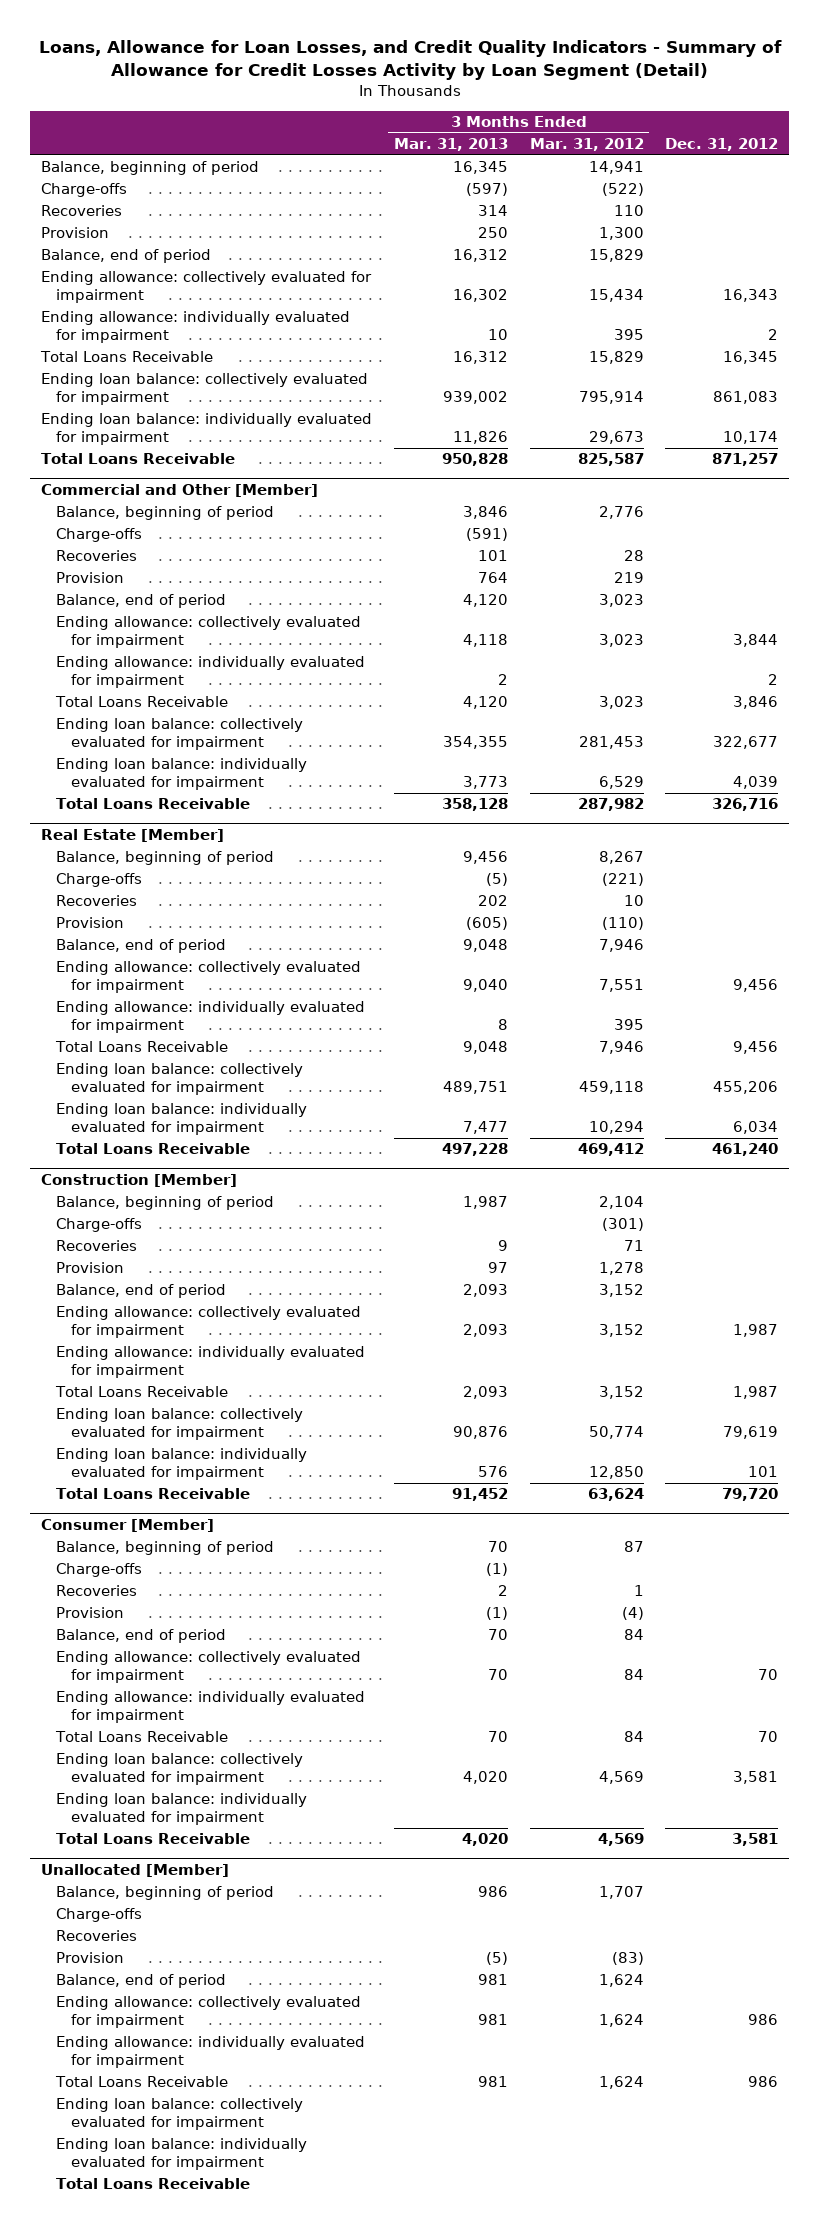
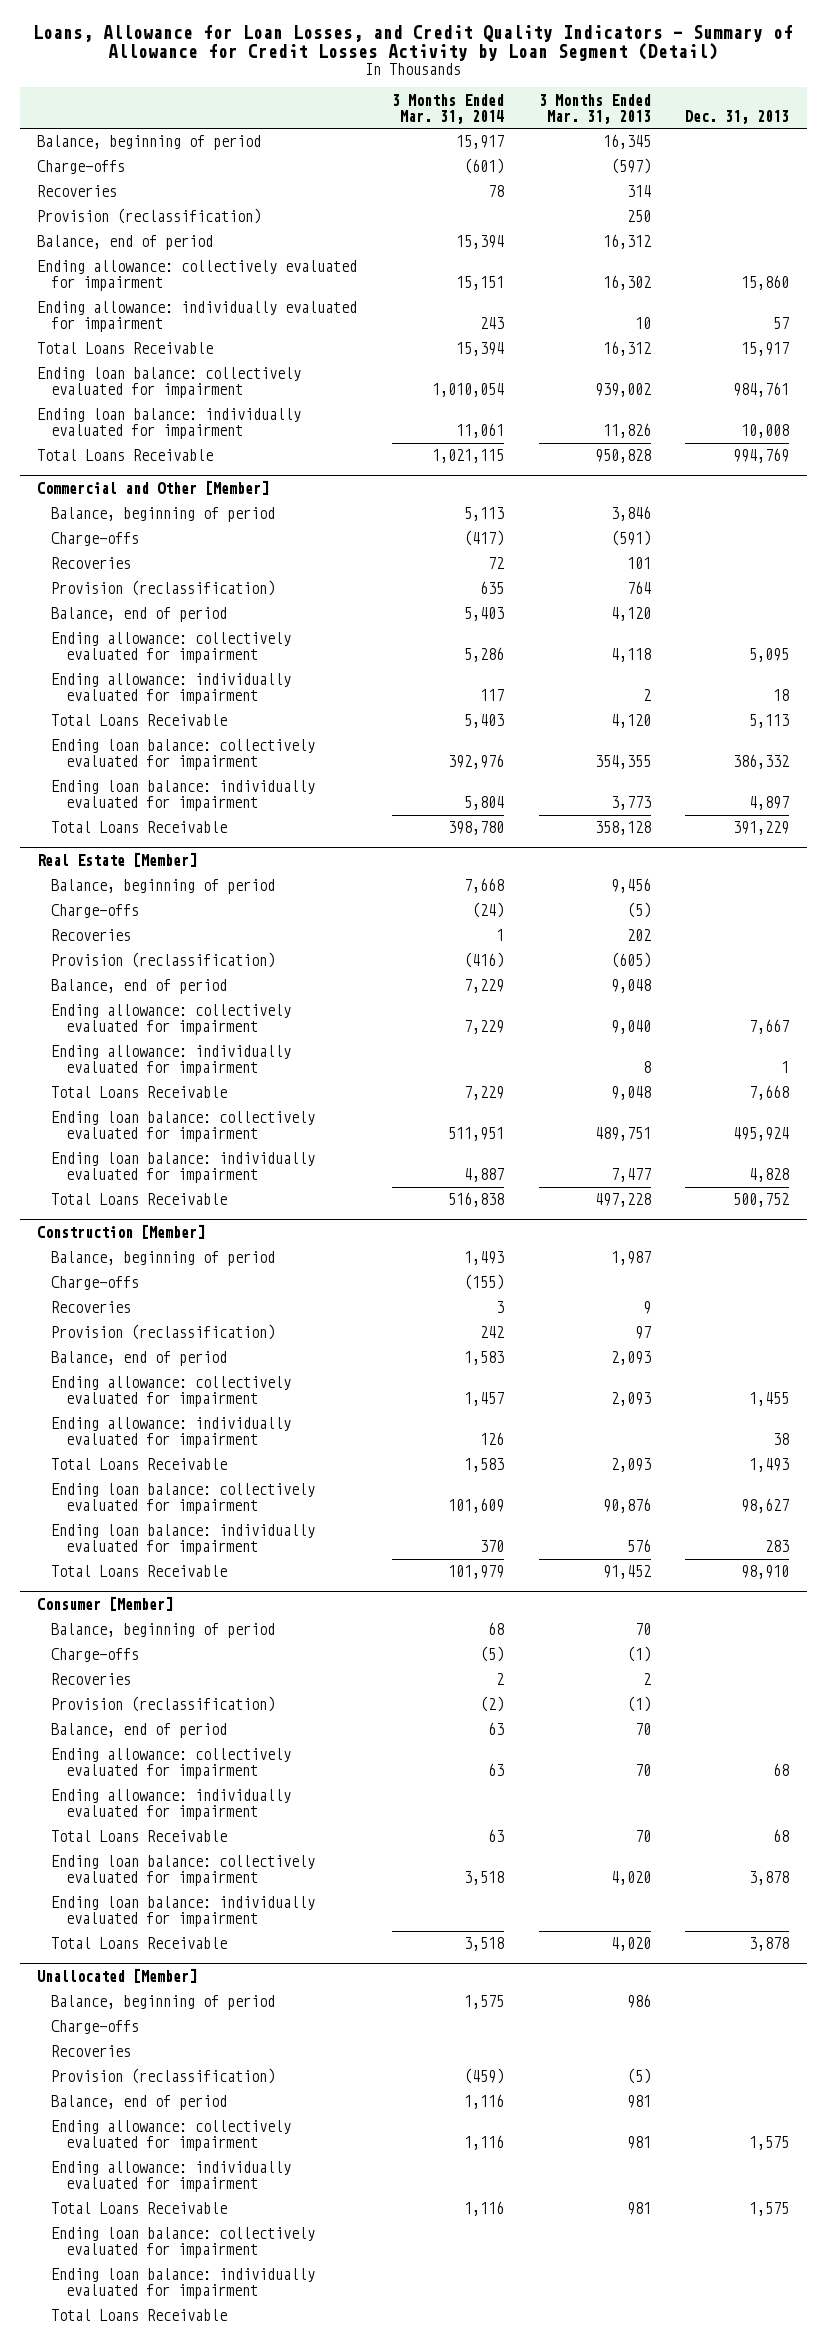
[529,138,644,152] Mar. 31, 2012 -> none
[665,138,779,152] Dec. 31, 2012 -> none
none -> [391,93,504,124] 3 Months Ended Mar. 31, 2014
none -> [685,109,790,124] Dec. 31, 2013
[41,227,110,239] Provision -> [36,208,261,225] Provision (reclassification)
[55,572,124,584] Provision -> [51,580,276,597] Provision (reclassification)
[55,917,124,929] Provision -> [51,952,276,969] Provision (reclassification)
[55,1262,124,1274] Provision -> [51,1324,276,1341] Provision (reclassification)
[55,1607,124,1619] Provision -> [51,1696,276,1713] Provision (reclassification)
[55,1952,124,1964] Provision -> [51,2068,276,2085] Provision (reclassification)

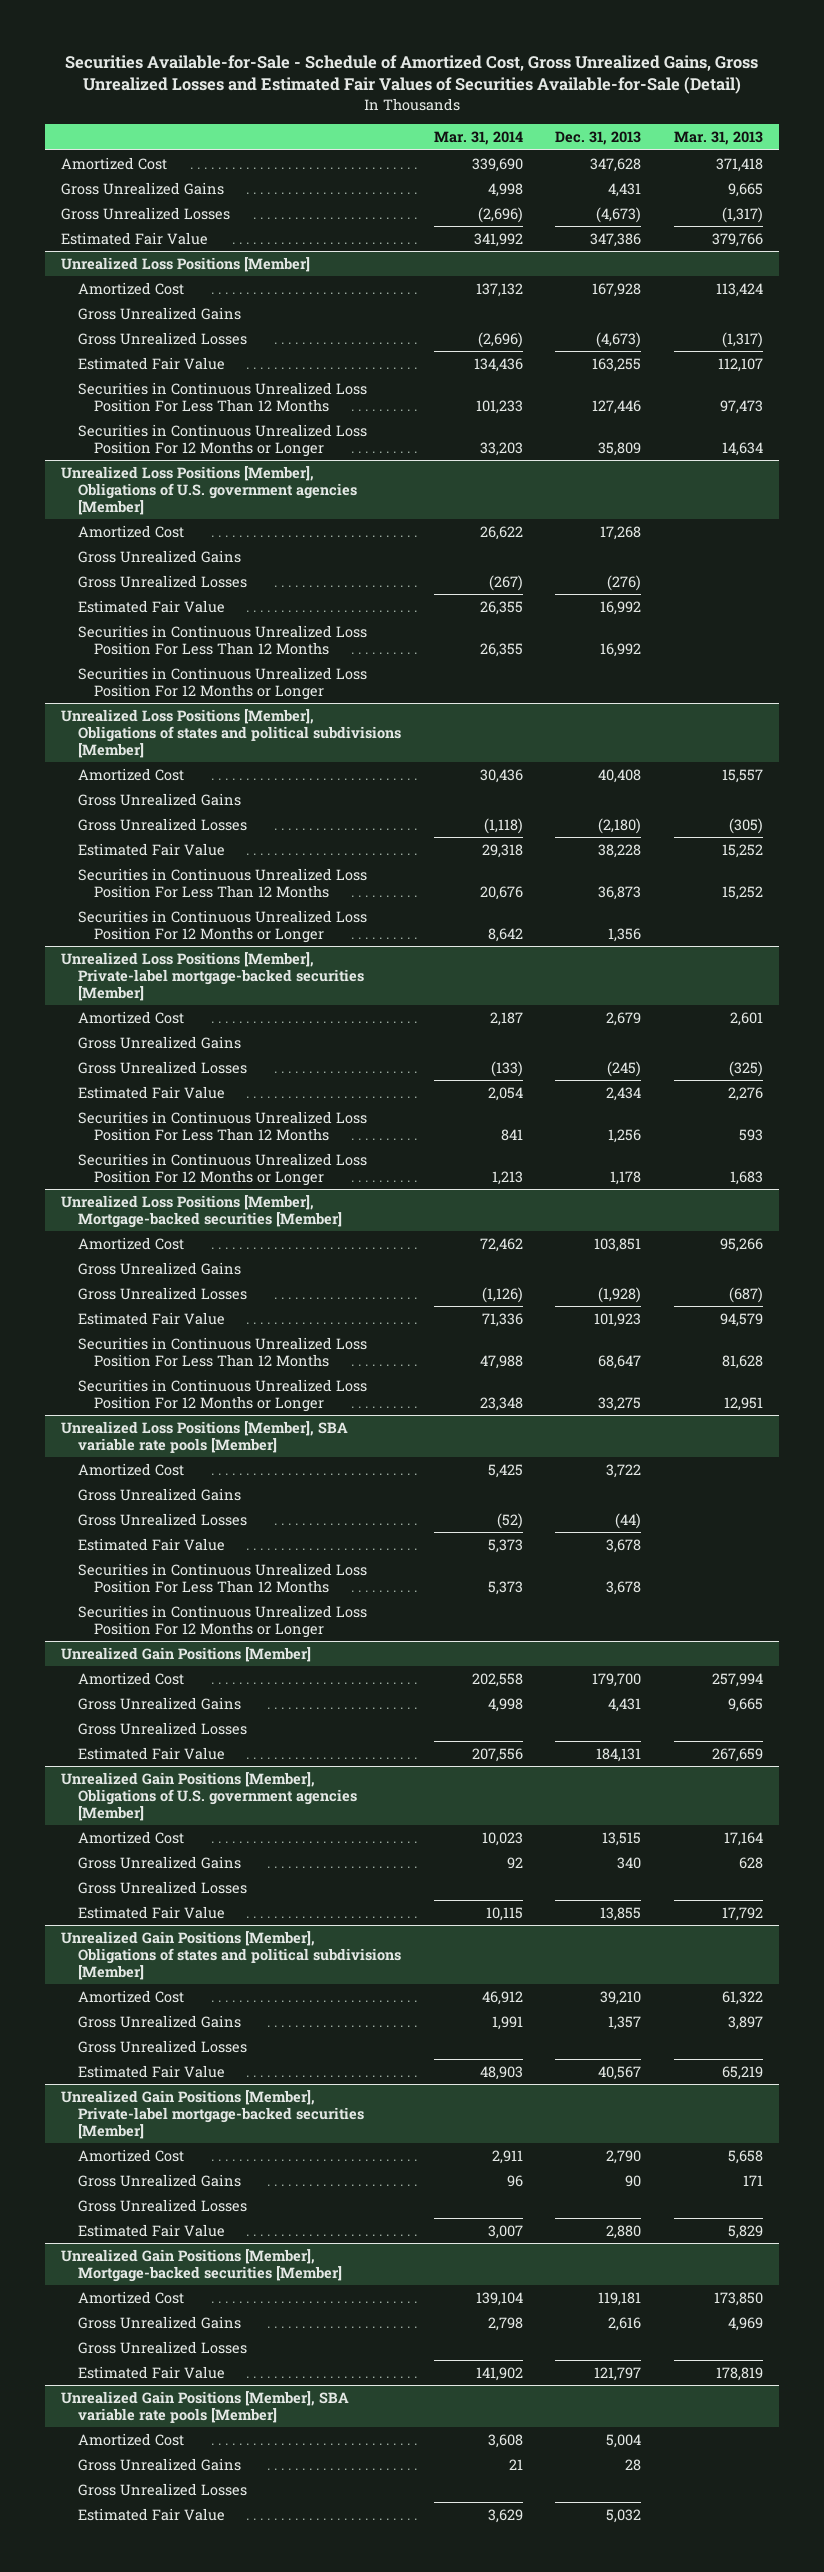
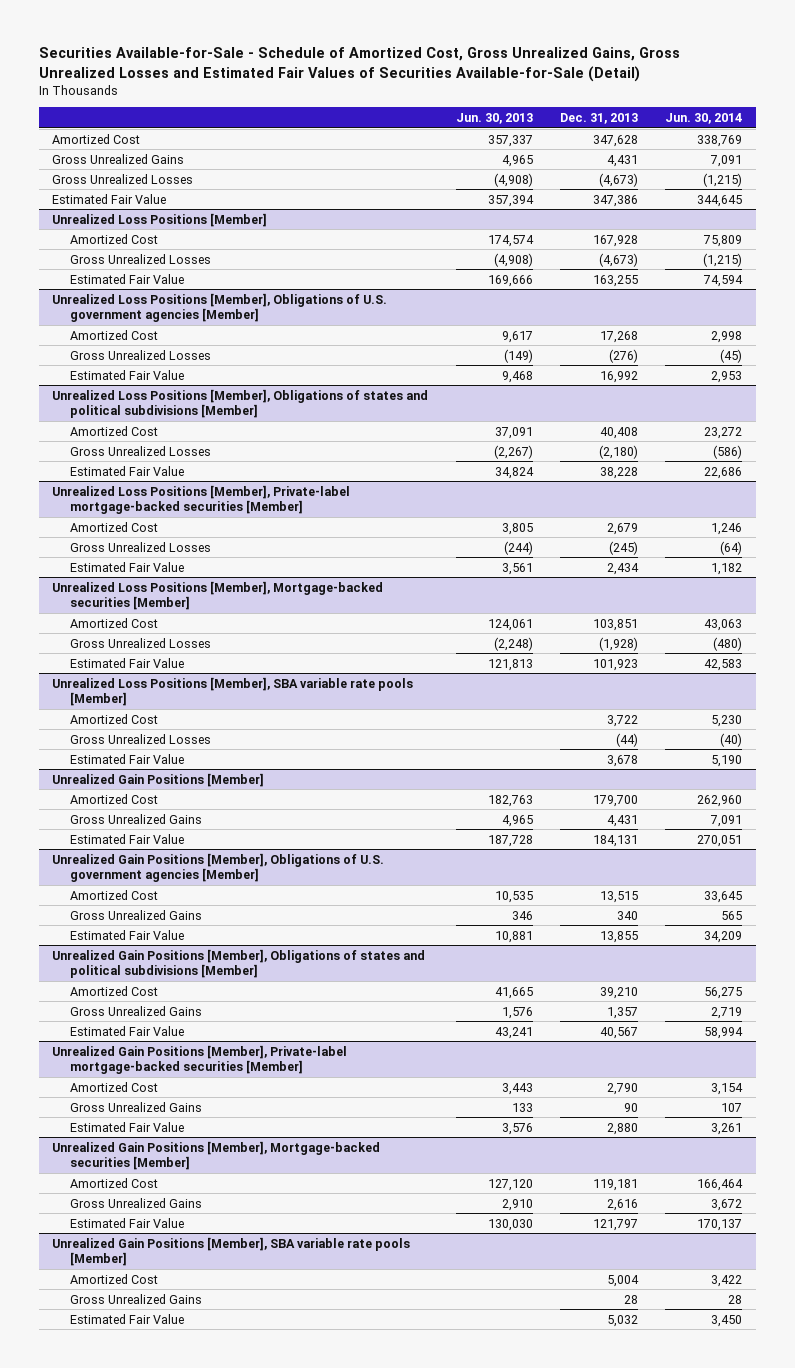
[433,131,523,146] Mar. 31, 2014 -> none
[673,131,763,146] Mar. 31, 2013 -> none
none -> [455,112,533,124] Jun. 30, 2013
none -> [665,112,743,124] Jun. 30, 2014
[77,306,241,320] Gross Unrealized Gains -> none
[77,381,367,412] Securities in Continuous Unrealized Loss Position For Less Than 12 Months -> none
[77,423,367,457] Securities in Continuous Unrealized Loss Position For 12 Months or Longer -> none
[77,549,241,563] Gross Unrealized Gains -> none
[77,624,367,655] Securities in Continuous Unrealized Loss Position For Less Than 12 Months -> none
[77,666,367,700] Securities in Continuous Unrealized Loss Position For 12 Months or Longer -> none
[77,792,241,806] Gross Unrealized Gains -> none
[77,867,367,898] Securities in Continuous Unrealized Loss Position For Less Than 12 Months -> none
[77,909,367,943] Securities in Continuous Unrealized Loss Position For 12 Months or Longer -> none
[77,1035,241,1049] Gross Unrealized Gains -> none
[77,1110,367,1141] Securities in Continuous Unrealized Loss Position For Less Than 12 Months -> none
[77,1152,367,1186] Securities in Continuous Unrealized Loss Position For 12 Months or Longer -> none
[77,1261,241,1275] Gross Unrealized Gains -> none
[77,1336,367,1367] Securities in Continuous Unrealized Loss Position For Less Than 12 Months -> none
[77,1378,367,1412] Securities in Continuous Unrealized Loss Position For 12 Months or Longer -> none
[77,1487,241,1501] Gross Unrealized Gains -> none
[77,1562,367,1593] Securities in Continuous Unrealized Loss Position For Less Than 12 Months -> none
[77,1604,367,1638] Securities in Continuous Unrealized Loss Position For 12 Months or Longer -> none
[77,1721,247,1735] Gross Unrealized Losses -> none
[77,1880,247,1894] Gross Unrealized Losses -> none
[77,2039,247,2053] Gross Unrealized Losses -> none
[77,2198,247,2212] Gross Unrealized Losses -> none
[77,2340,247,2354] Gross Unrealized Losses -> none
[77,2482,247,2496] Gross Unrealized Losses -> none

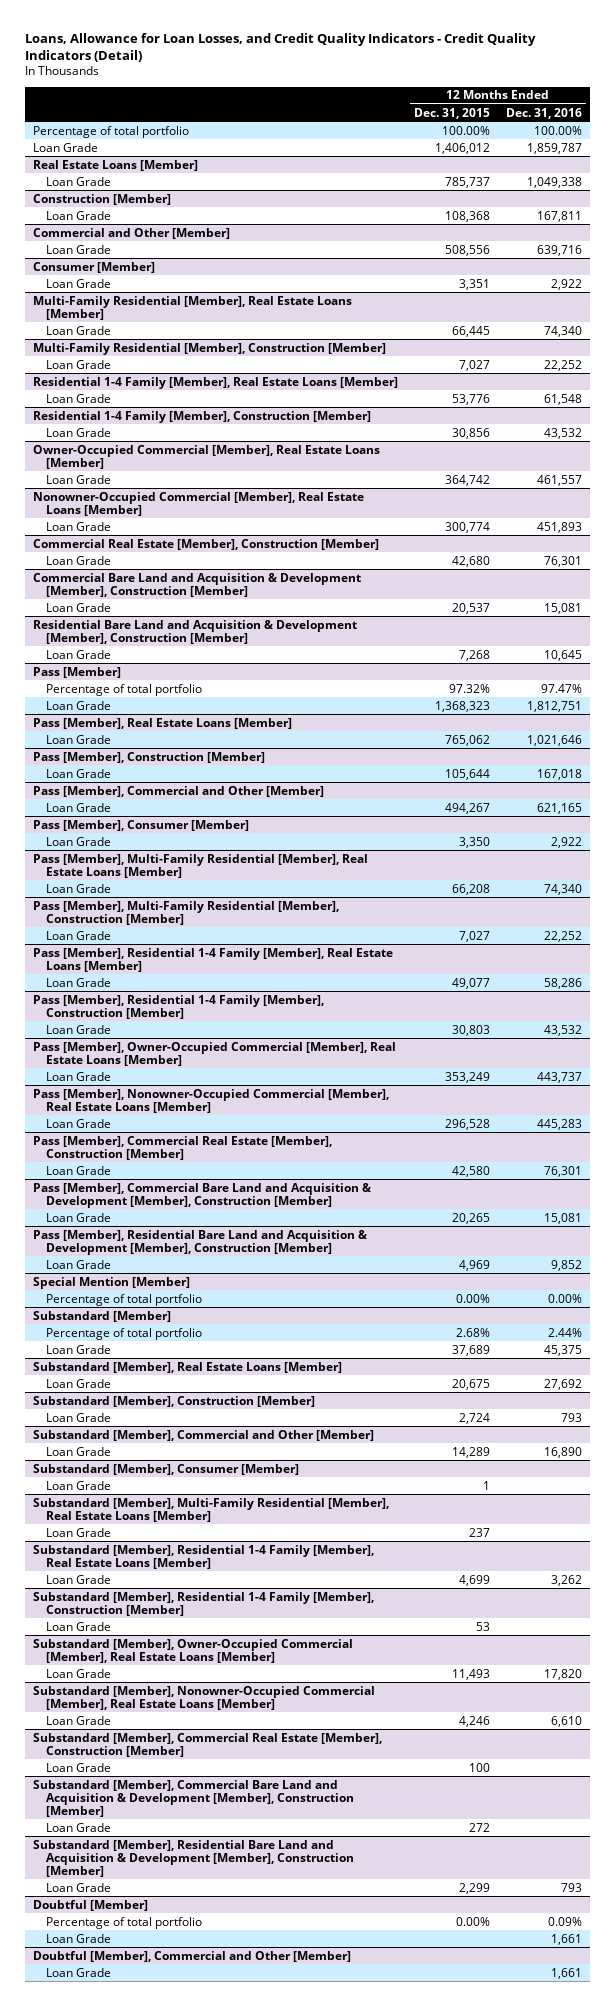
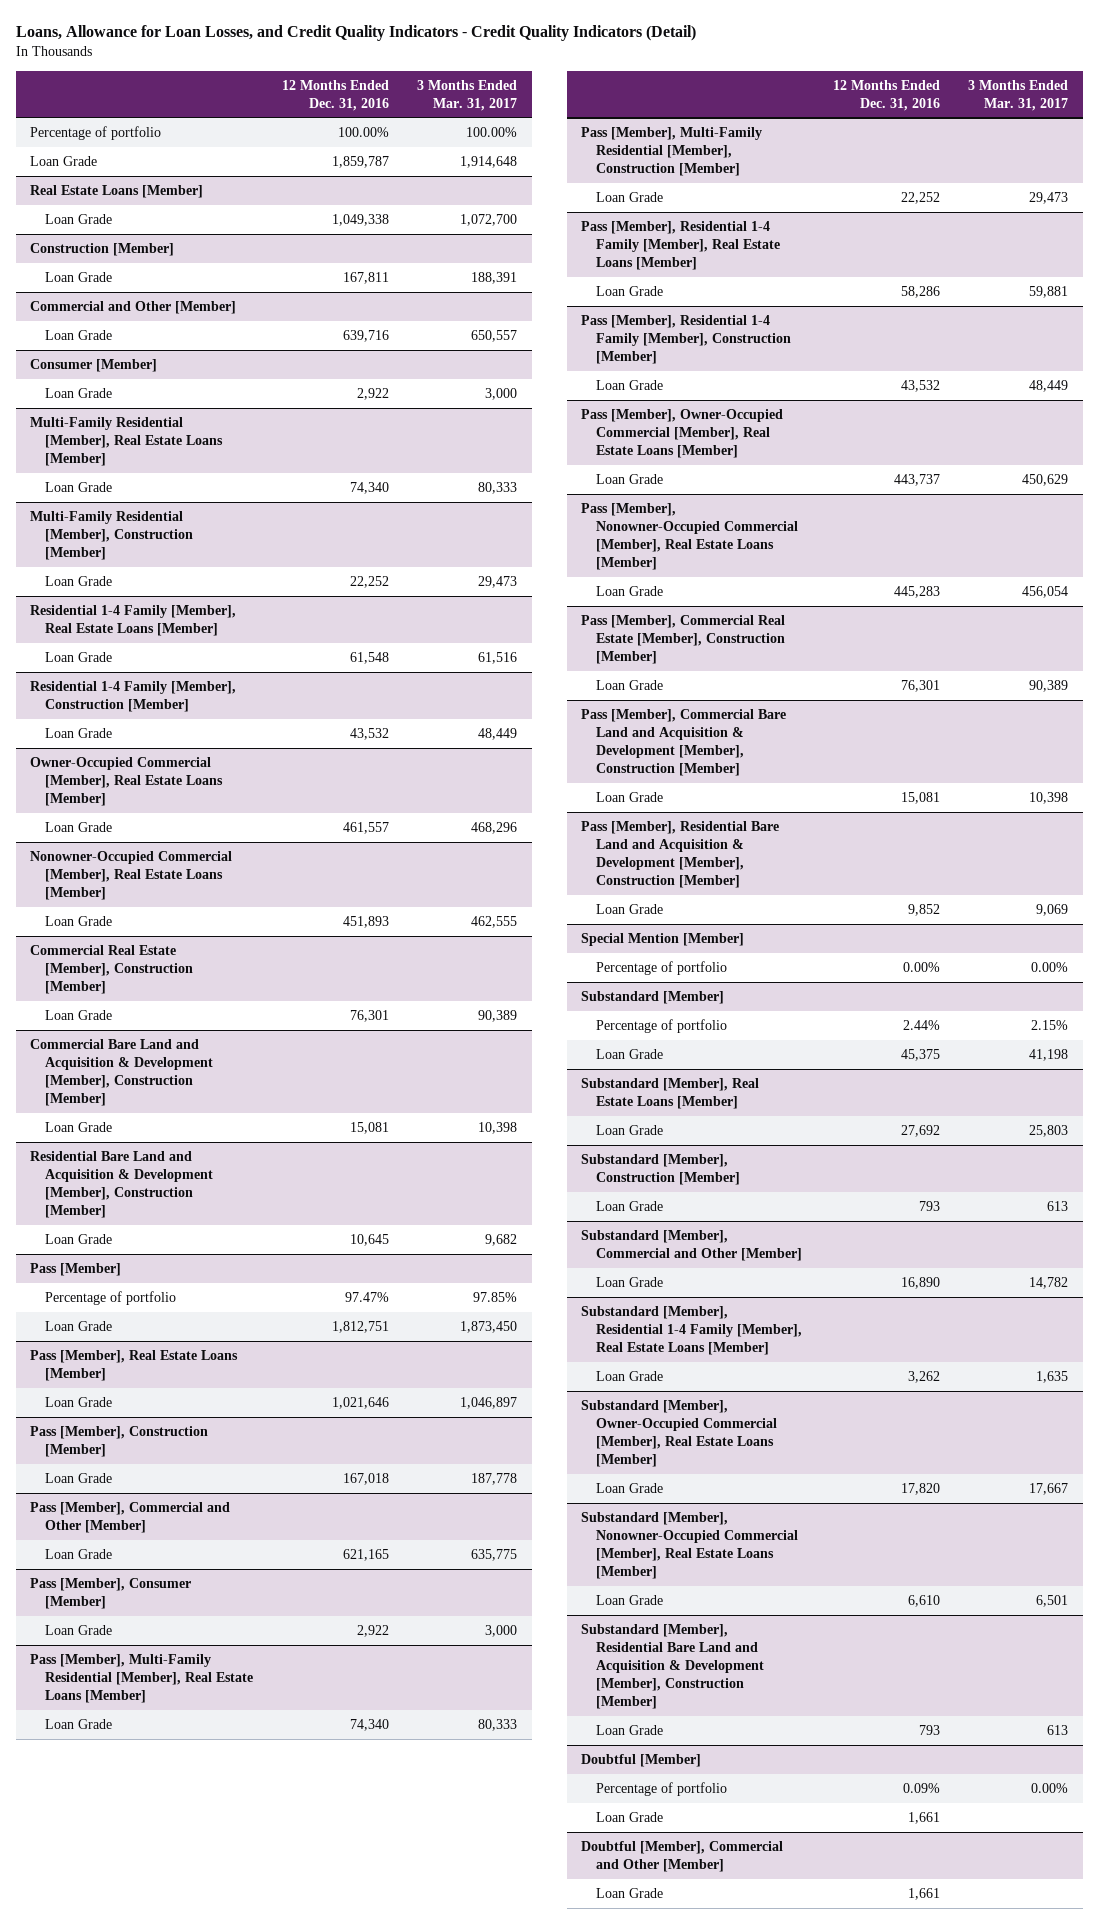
[413,107,490,119] Dec. 31, 2015 -> none
none -> [417,79,518,111] 3 Months Ended Mar. 31, 2017
[33,125,190,138] Percentage of total portfolio -> [29,126,161,141] Percentage of portfolio
[45,683,202,696] Percentage of total portfolio -> [45,1291,177,1306] Percentage of portfolio
[45,1293,202,1306] Percentage of total portfolio -> [596,961,728,976] Percentage of portfolio
[45,1327,202,1340] Percentage of total portfolio -> [596,1019,728,1034] Percentage of portfolio
[33,1463,300,1475] Substandard [Member], Consumer [Member] -> none
[45,1480,111,1490] Loan Grade -> none
[33,1497,390,1522] Substandard [Member], Multi-Family Residential [Member], Real Estate Loans [Member] -> none
[45,1527,111,1537] Loan Grade -> none
[33,1591,375,1616] Substandard [Member], Residential 1-4 Family [Member], Construction [Member] -> none
[45,1621,111,1631] Loan Grade -> none
[33,1732,383,1757] Substandard [Member], Commercial Real Estate [Member], Construction [Member] -> none
[45,1762,111,1772] Loan Grade -> none
[33,1779,354,1817] Substandard [Member], Commercial Bare Land and Acquisition & Development [Member], Construction [Member] -> none
[45,1822,111,1832] Loan Grade -> none
[45,1916,202,1929] Percentage of total portfolio -> [596,1782,728,1797] Percentage of portfolio

